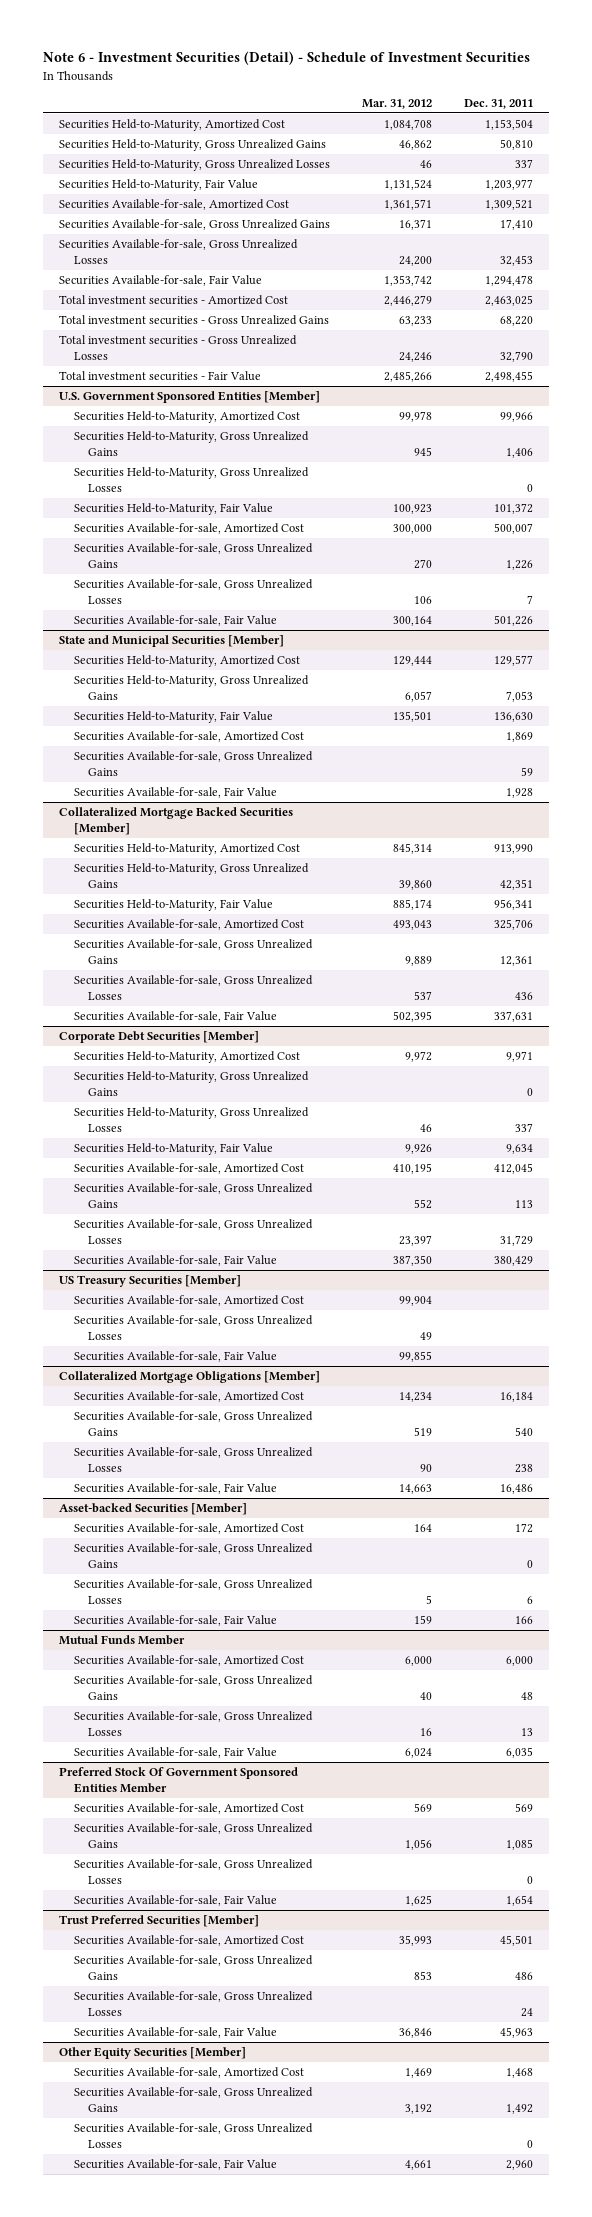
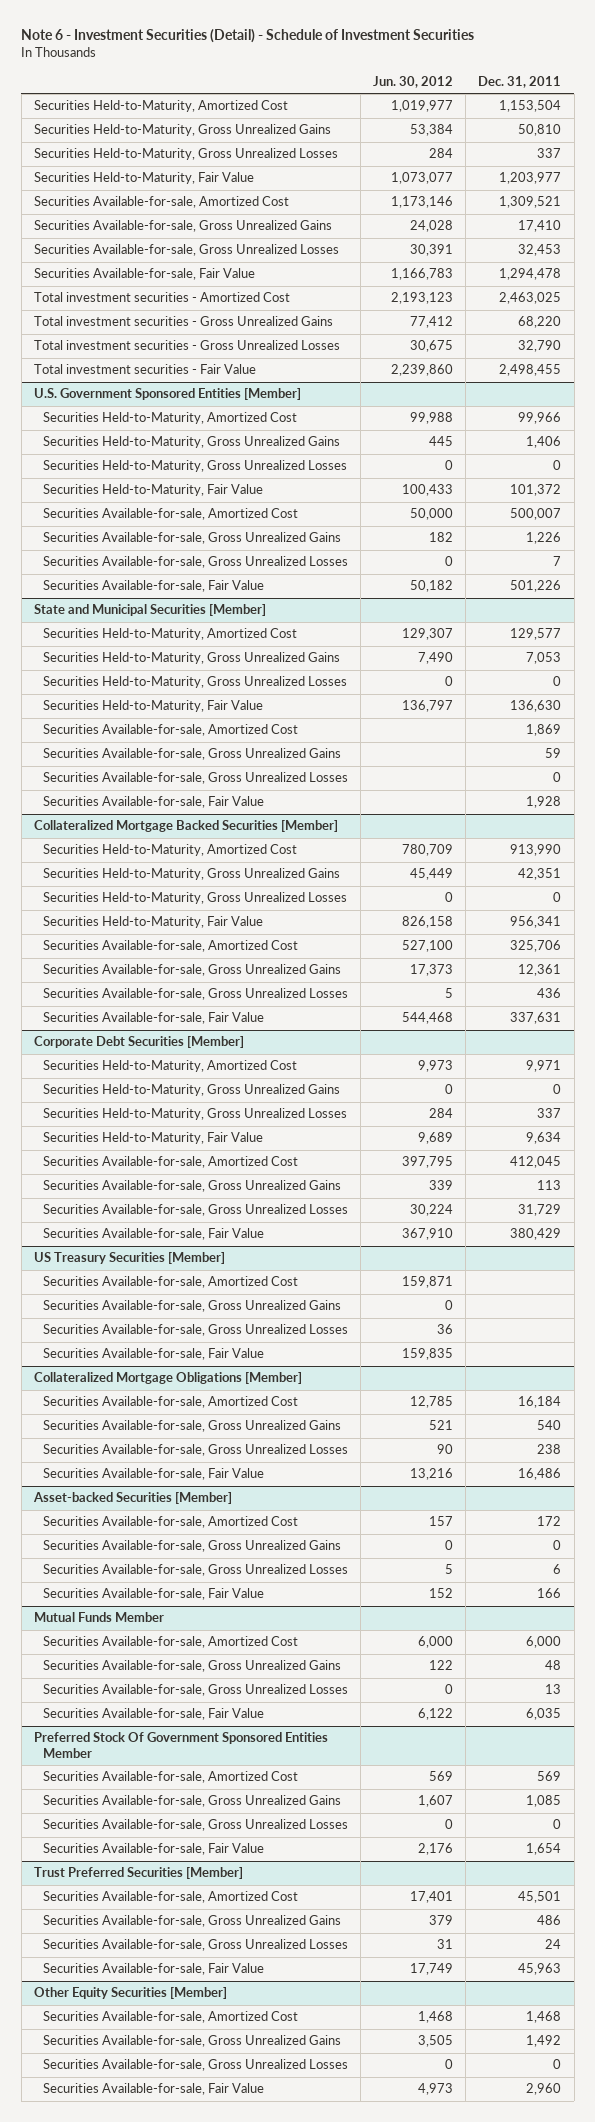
[361,98,432,109] Mar. 31, 2012 -> none
none -> [373,75,454,88] Jun. 30, 2012
none -> [42,676,347,689] Securities Held-to-Maturity, Gross Unrealized Losses
none -> [42,772,348,785] Securities Available-for-sale, Gross Unrealized Losses
none -> [42,892,347,905] Securities Held-to-Maturity, Gross Unrealized Losses
none -> [42,1300,341,1313] Securities Available-for-sale, Gross Unrealized Gains

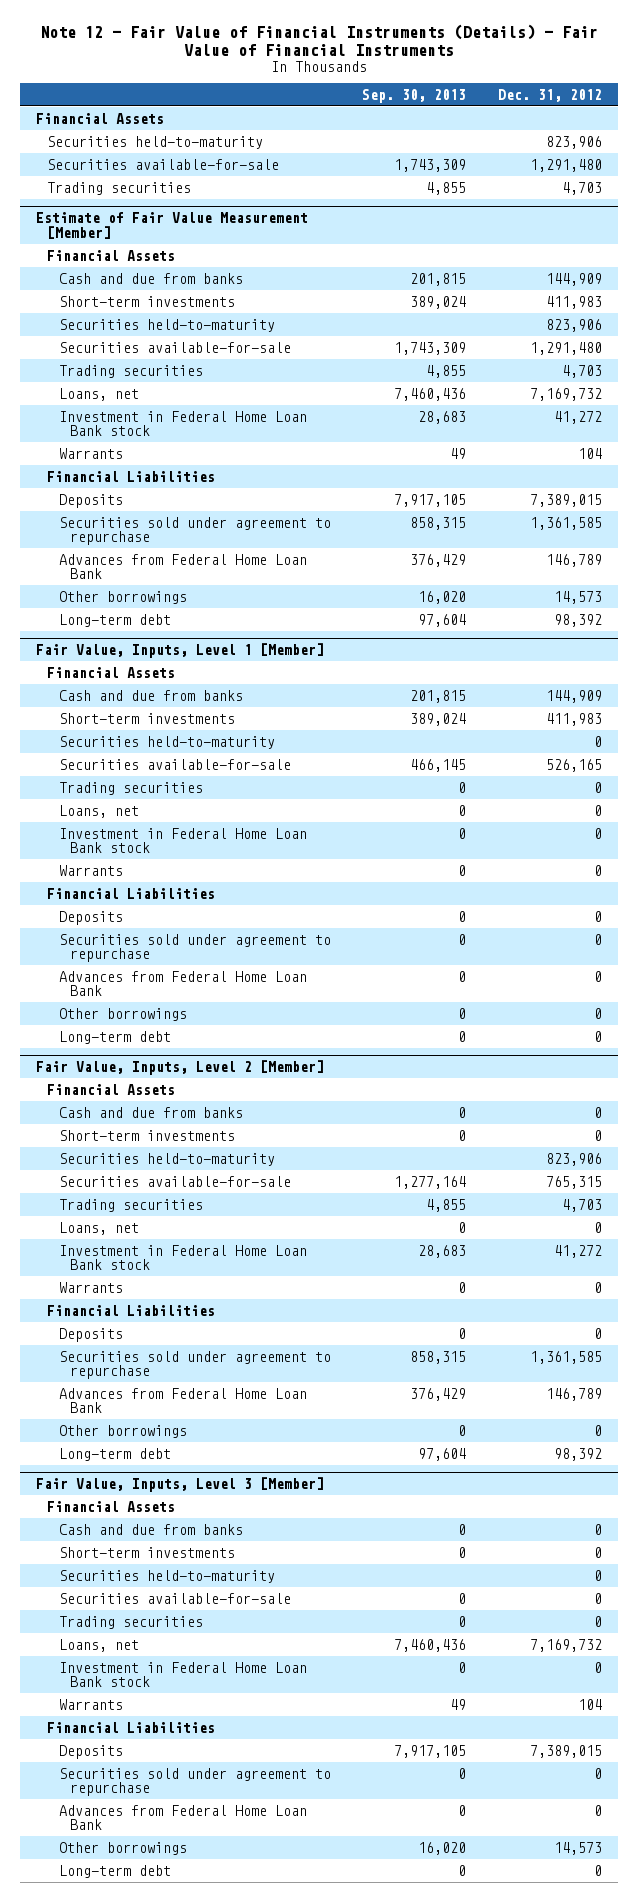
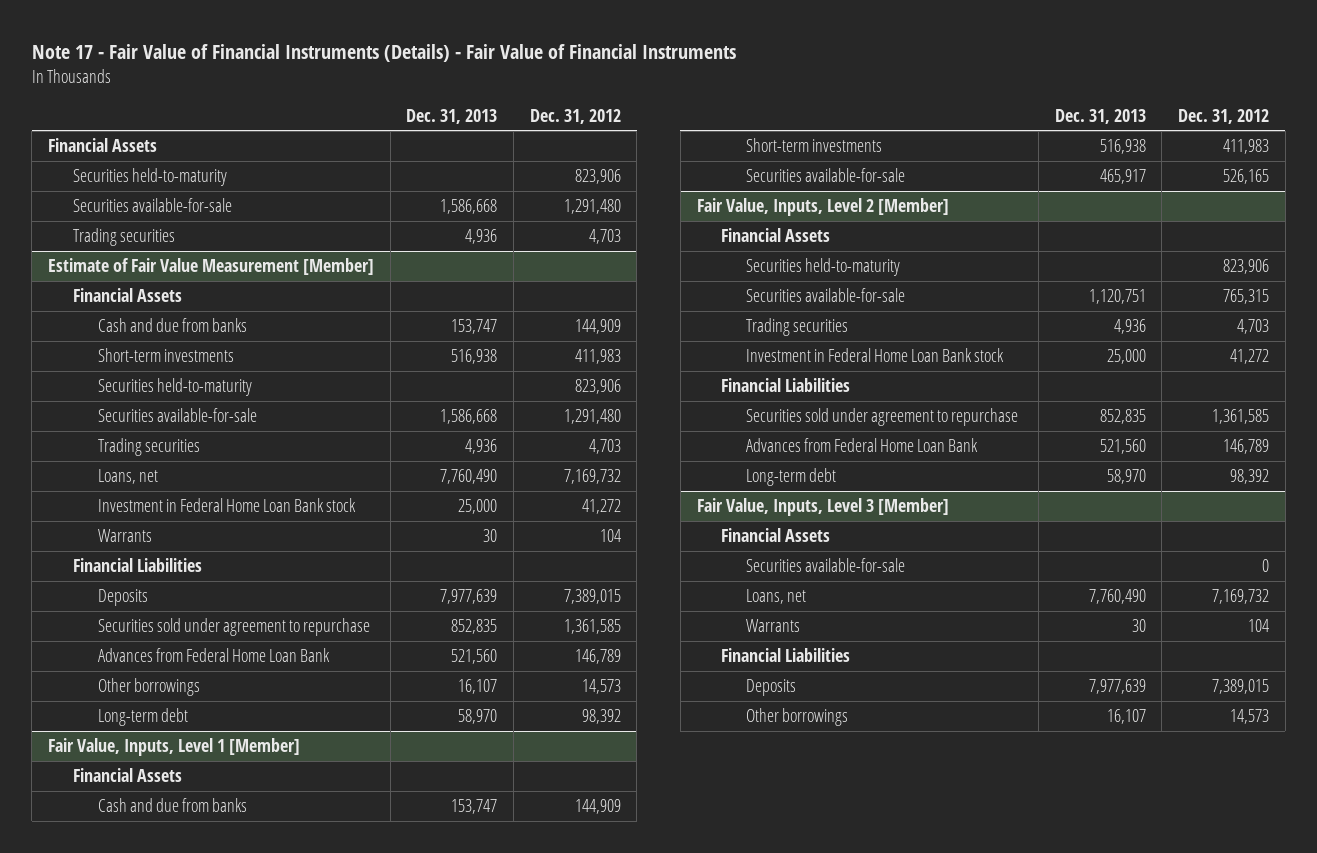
[39,23,598,56] Note 12 - Fair Value of Financial Instruments (Details) - Fair Value of Financial Instruments -> [31,44,736,63] Note 17 - Fair Value of Financial Instruments (Details) - Fair Value of Financial Instruments
[362,88,467,103] Sep. 30, 2013 -> none
none -> [406,108,498,124] Dec. 31, 2013
[58,735,275,749] Securities held-to-maturity -> none
[58,781,203,795] Trading securities -> none
[58,804,139,818] Loans, net -> none
[58,827,307,854] Investment in Federal Home Loan Bank stock -> none
[58,864,123,876] Warrants -> none
[47,887,216,899] Financial Liabilities -> none
[58,910,123,925] Deposits -> none
[58,933,331,963] Securities sold under agreement to repurchase -> none
[58,970,307,997] Advances from Federal Home Loan Bank -> none
[58,1007,187,1021] Other borrowings -> none
[58,1030,171,1044] Long-term debt -> none
[58,1106,243,1118] Cash and due from banks -> none
[58,1129,235,1141] Short-term investments -> none
[58,1221,139,1235] Loans, net -> none
[58,1281,123,1293] Warrants -> none
[58,1327,123,1342] Deposits -> none
[58,1424,187,1438] Other borrowings -> none
[58,1523,243,1535] Cash and due from banks -> none
[58,1546,235,1558] Short-term investments -> none
[58,1569,275,1583] Securities held-to-maturity -> none
[58,1615,203,1629] Trading securities -> none
[58,1661,307,1688] Investment in Federal Home Loan Bank stock -> none
[58,1767,331,1797] Securities sold under agreement to repurchase -> none
[58,1804,307,1831] Advances from Federal Home Loan Bank -> none
[58,1864,171,1878] Long-term debt -> none

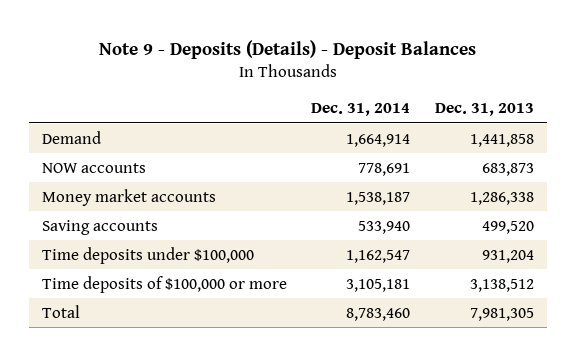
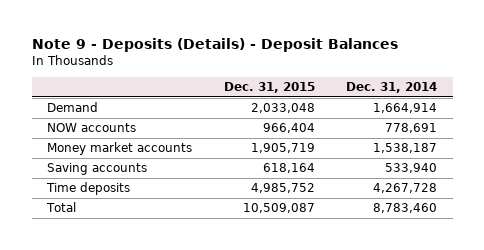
[435,103,535,117] Dec. 31, 2013 -> none
none -> [223,81,315,93] Dec. 31, 2015
[41,246,254,264] Time deposits under $100,000 -> none
[41,275,287,293] Time deposits of $100,000 or more -> none
none -> [46,182,131,196] Time deposits

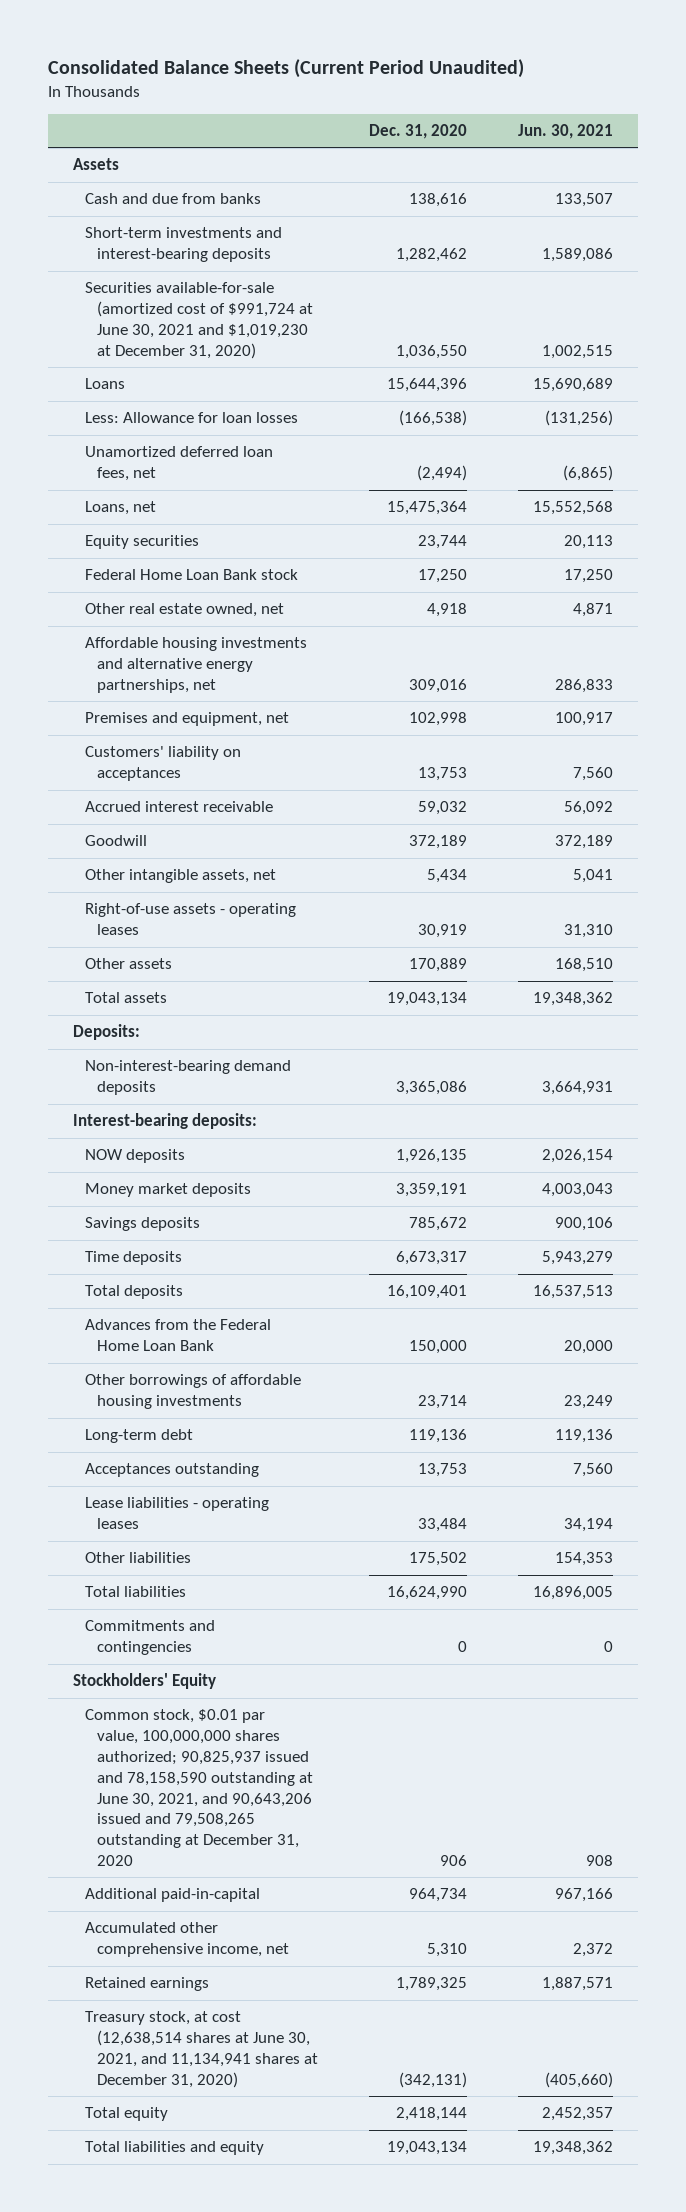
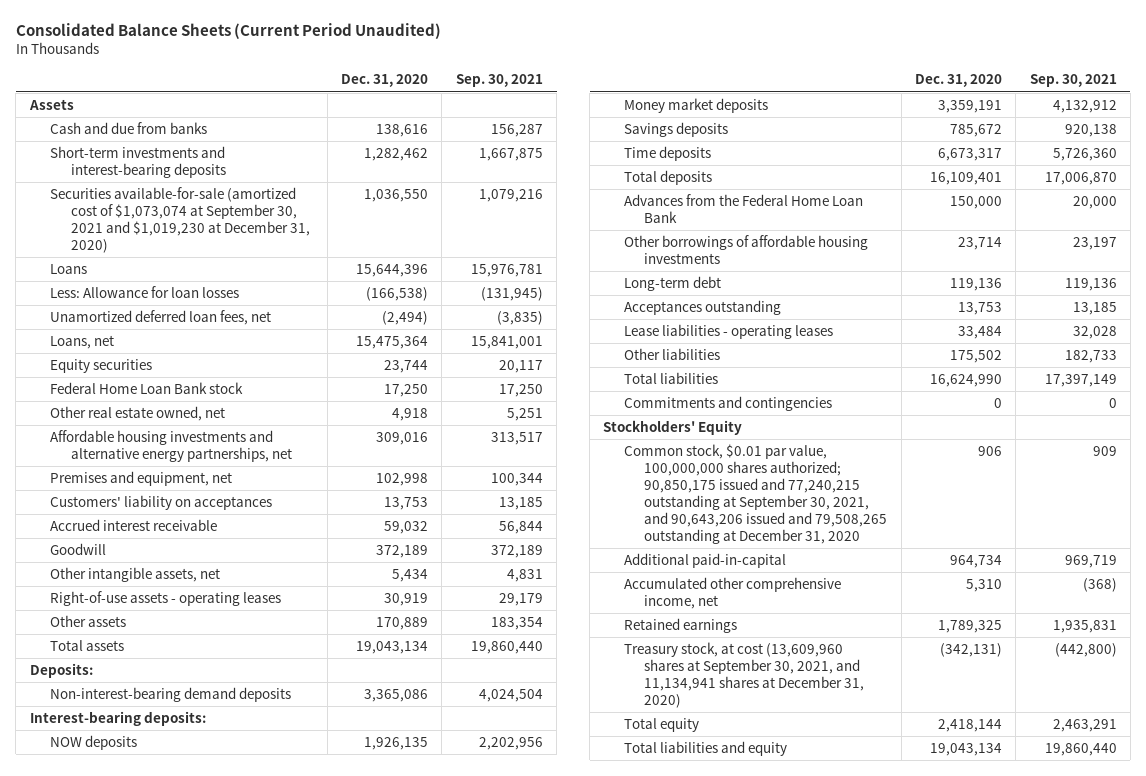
[517,124,613,140] Jun. 30, 2021 -> none
none -> [455,74,543,88] Sep. 30, 2021
[85,282,314,359] Securities available-for-sale (amortized cost of $991,724 at June 30, 2021 and $1,019,230 at December 31, 2020) -> [50,186,310,254] Securities available-for-sale (amortized cost of $1,073,074 at September 30, 2021 and $1,019,230 at December 31, 2020)
[85,1709,314,1866] Common stock, $0.01 par value, 100,000,000 shares authorized; 90,825,937 issued and 78,158,590 outstanding at June 30, 2021, and 90,643,206 issued and 79,508,265 outstanding at December 31, 2020 -> [623,443,888,545] Common stock, $0.01 par value, 100,000,000 shares authorized; 90,850,175 issued and 77,240,215 outstanding at September 30, 2021, and 90,643,206 issued and 79,508,265 outstanding at December 31, 2020
[85,2011,319,2088] Treasury stock, at cost (12,638,514 shares at June 30, 2021, and 11,134,941 shares at December 31, 2020) -> [623,641,865,709] Treasury stock, at cost (13,609,960 shares at September 30, 2021, and 11,134,941 shares at December 31, 2020)

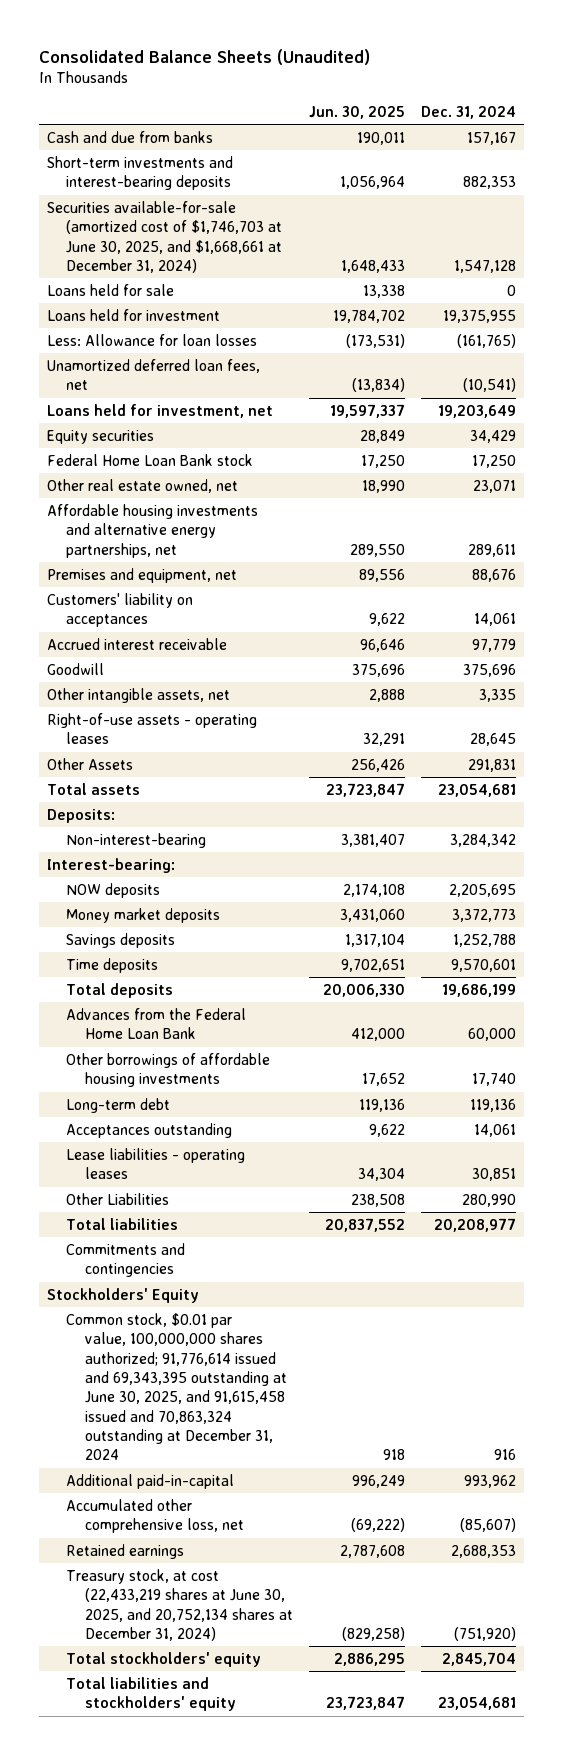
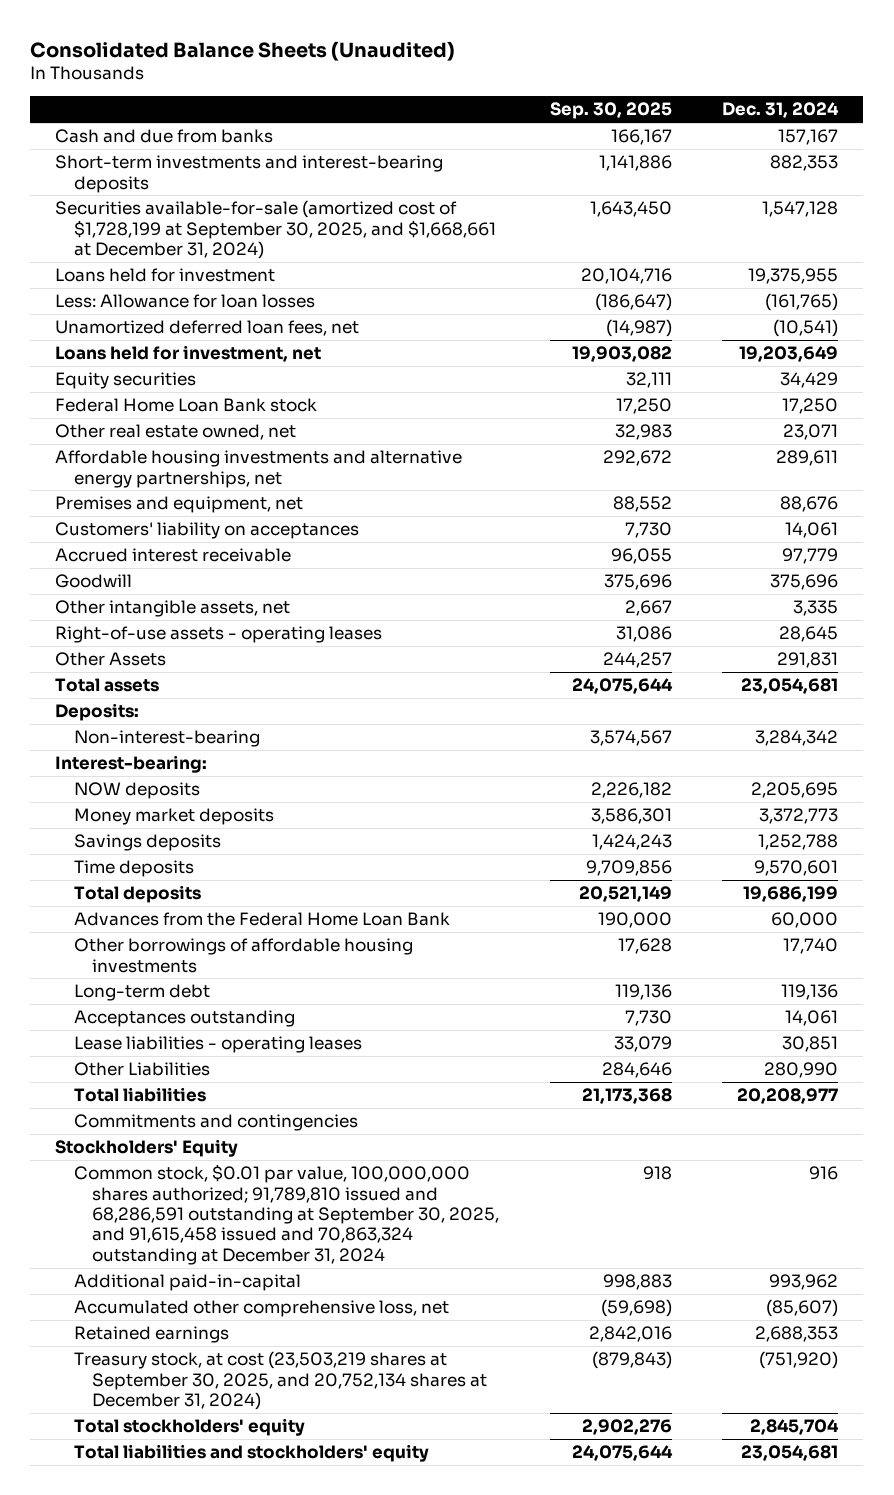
[309,105,406,119] Jun. 30, 2025 -> none
none -> [549,102,672,120] Sep. 30, 2025
[46,283,174,296] Loans held for sale -> none
[46,200,283,273] Securities available-for-sale (amortized cost of $1,746,703 at June 30, 2025, and $1,668,661 at December 31, 2024) -> [55,200,496,259] Securities available-for-sale (amortized cost of $1,728,199 at September 30, 2025, and $1,668,661 at December 31, 2024)
[66,1312,288,1461] Common stock, $0.01 par value, 100,000,000 shares authorized; 91,776,614 issued and 69,343,395 outstanding at June 30, 2025, and 91,615,458 issued and 70,863,324 outstanding at December 31, 2024 -> [73,1164,500,1265] Common stock, $0.01 par value, 100,000,000 shares authorized; 91,789,810 issued and 68,286,591 outstanding at September 30, 2025, and 91,615,458 issued and 70,863,324 outstanding at December 31, 2024
[66,1568,294,1641] Treasury stock, at cost (22,433,219 shares at June 30, 2025, and 20,752,134 shares at December 31, 2024) -> [73,1351,488,1410] Treasury stock, at cost (23,503,219 shares at September 30, 2025, and 20,752,134 shares at December 31, 2024)

